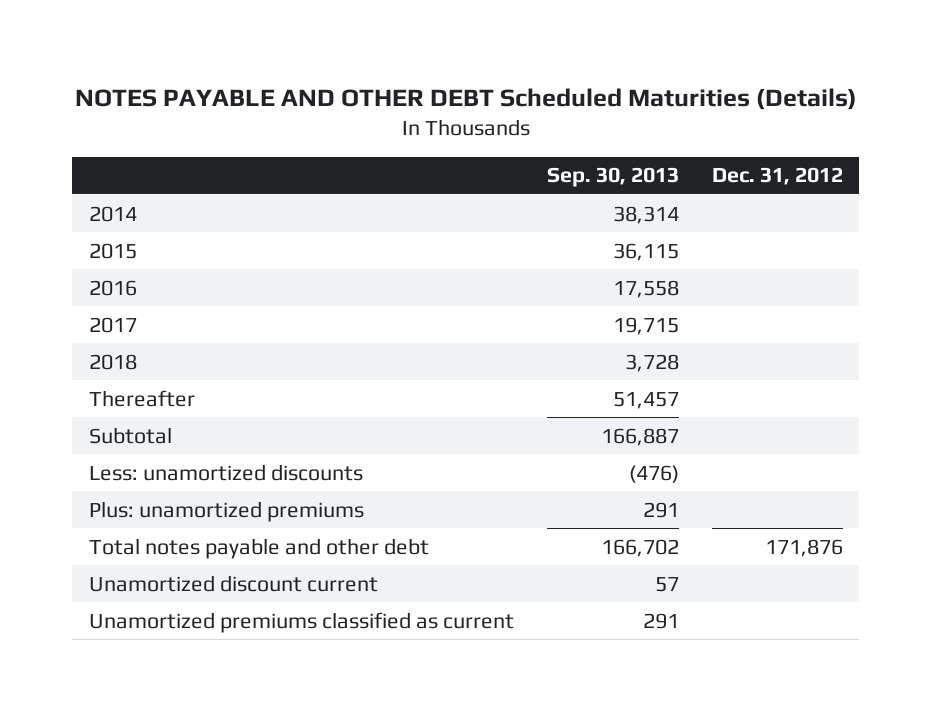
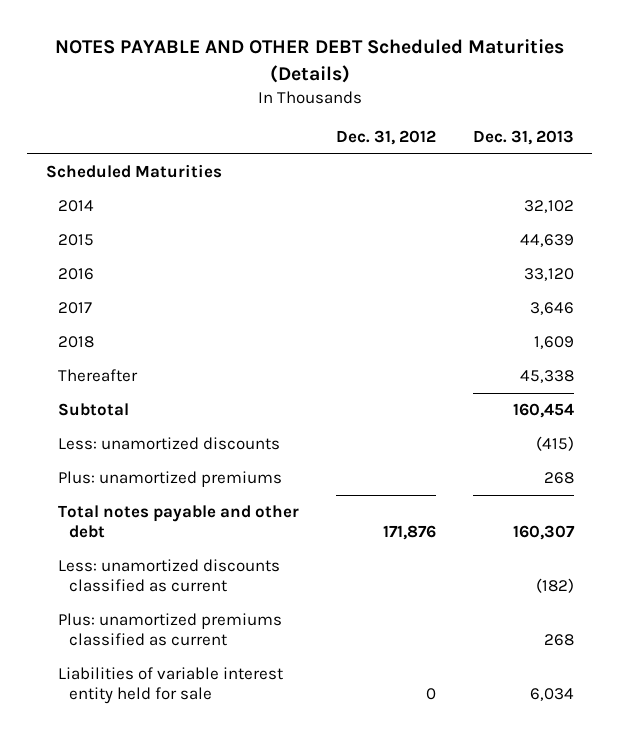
[546,167,679,188] Sep. 30, 2013 -> none
none -> [472,130,574,146] Dec. 31, 2013
none -> [45,164,222,179] Scheduled Maturities
[88,574,378,592] Unamortized discount current -> [57,559,280,593] Less: unamortized discounts classified as current
[88,611,514,633] Unamortized premiums classified as current -> [57,613,282,647] Plus: unamortized premiums classified as current
none -> [57,667,283,705] Liabilities of variable interest entity held for sale

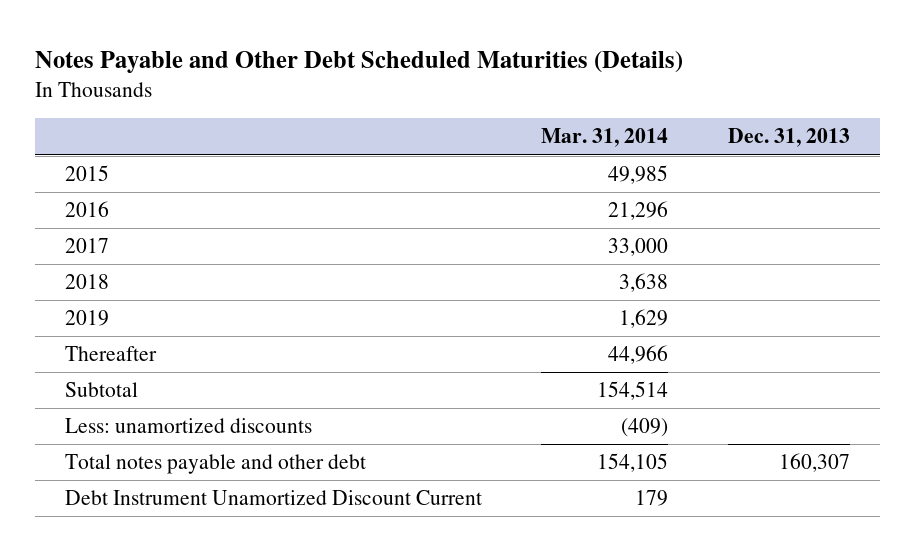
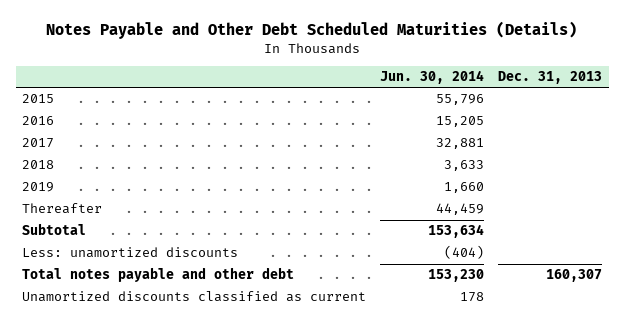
[541,128,669,148] Mar. 31, 2014 -> none
none -> [380,69,485,84] Jun. 30, 2014
[64,490,482,506] Debt Instrument Unamortized Discount Current -> [22,291,367,303] Unamortized discounts classified as current

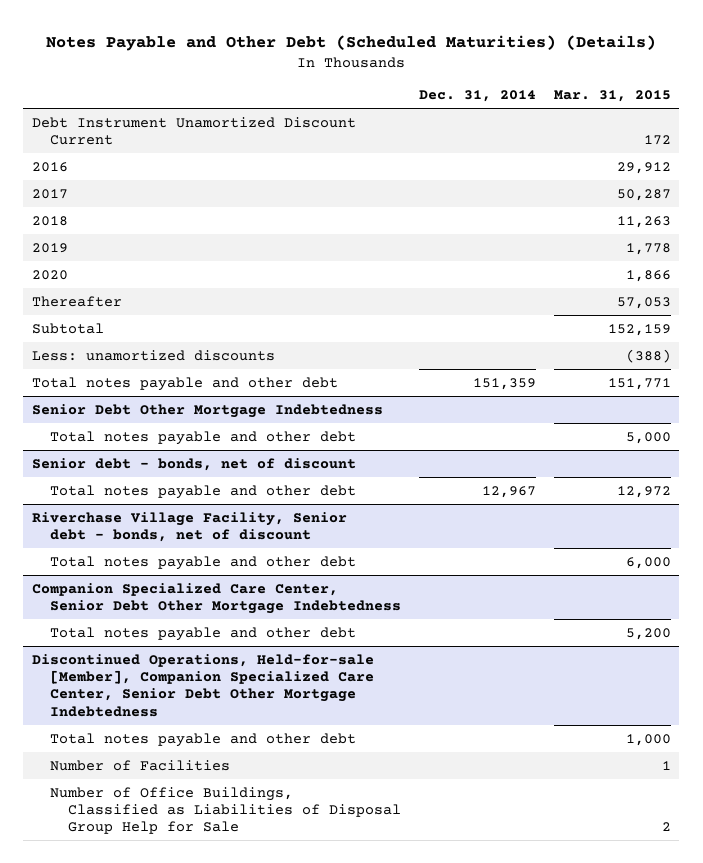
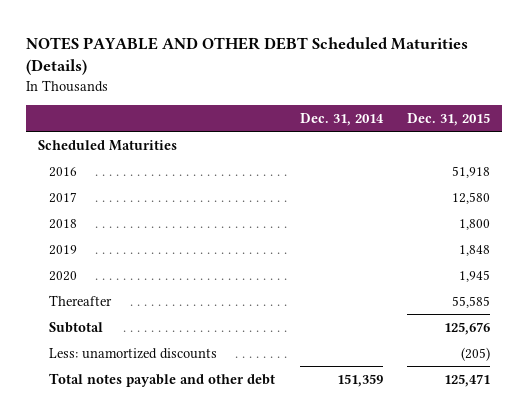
[46,34,657,51] Notes Payable and Other Debt (Scheduled Maturities) (Details) -> [26,36,469,76] NOTES PAYABLE AND OTHER DEBT Scheduled Maturities (Details)
[553,90,671,103] Mar. 31, 2015 -> none
none -> [406,113,490,127] Dec. 31, 2015
[32,116,357,146] Debt Instrument Unamortized Discount Current -> none
none -> [38,139,178,151] Scheduled Maturities
[32,403,384,418] Senior Debt Other Mortgage Indebtedness -> none
[50,430,357,445] Total notes payable and other debt -> none
[32,457,357,471] Senior debt - bonds, net of discount -> none
[50,484,357,499] Total notes payable and other debt -> none
[32,511,348,543] Riverchase Village Facility, Senior debt - bonds, net of discount -> none
[50,555,357,570] Total notes payable and other debt -> none
[32,582,402,615] Companion Specialized Care Center, Senior Debt Other Mortgage Indebtedness -> none
[50,626,357,641] Total notes payable and other debt -> none
[32,653,375,717] Discontinued Operations, Held-for-sale [Member], Companion Specialized Care Center, Senior Debt Other Mortgage Indebtedness -> none
[50,732,357,747] Total notes payable and other debt -> none
[50,759,231,771] Number of Facilities -> none
[50,786,401,835] Number of Office Buildings, Classified as Liabilities of Disposal Group Help for Sale -> none

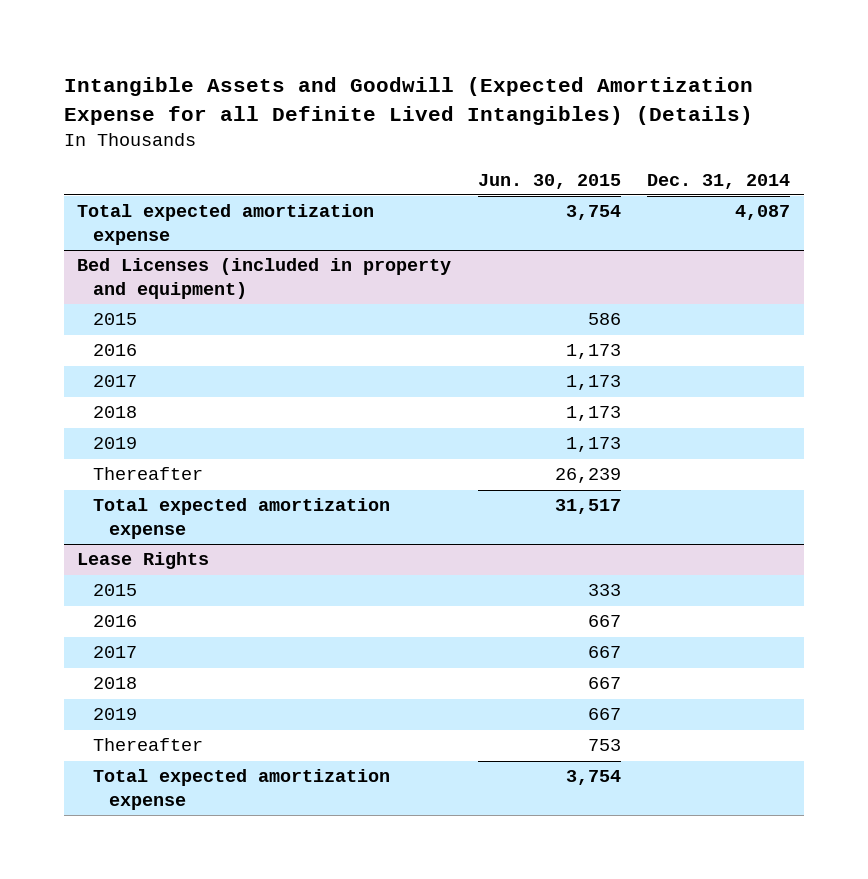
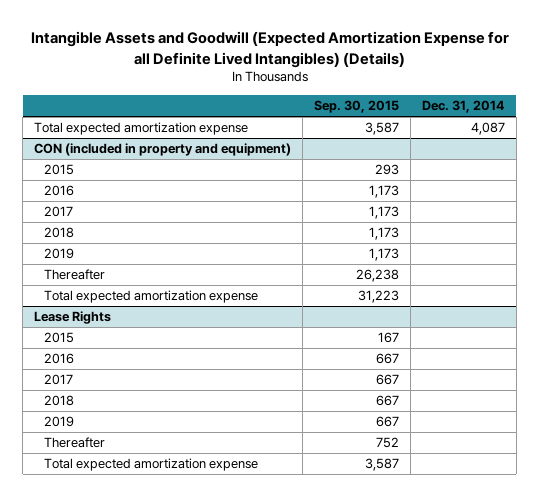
[477,173,621,189] Jun. 30, 2015 -> none
none -> [314,99,400,113] Sep. 30, 2015
[77,258,452,299] Bed Licenses (included in property and equipment) -> [34,143,292,157] CON (included in property and equipment)

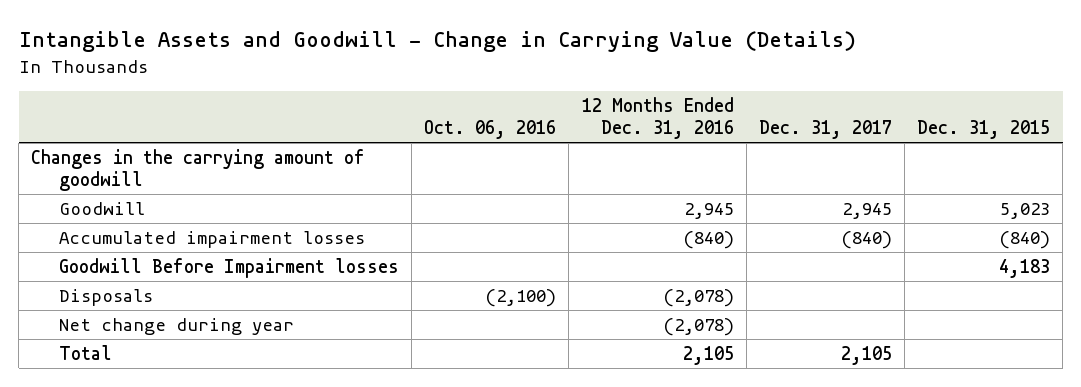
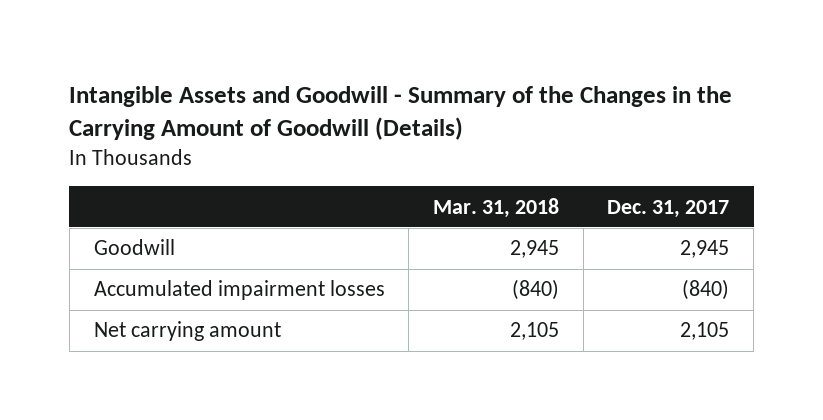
[18,31,856,53] Intangible Assets and Goodwill - Change in Carrying Value (Details) -> [69,85,733,140] Intangible Assets and Goodwill - Summary of the Changes in the Carrying Amount of Goodwill (Details)
[424,120,557,140] Oct. 06, 2016 -> none
[581,97,734,140] 12 Months Ended Dec. 31, 2016 -> none
[917,120,1051,140] Dec. 31, 2015 -> none
none -> [433,197,560,218] Mar. 31, 2018
[31,148,366,192] Changes in the carrying amount of goodwill -> none
[59,257,400,278] Goodwill Before Impairment losses -> none
[59,288,154,306] Disposals -> none
[59,317,295,335] Net change during year -> none
[59,344,113,360] Total -> [93,321,281,342] Net carrying amount

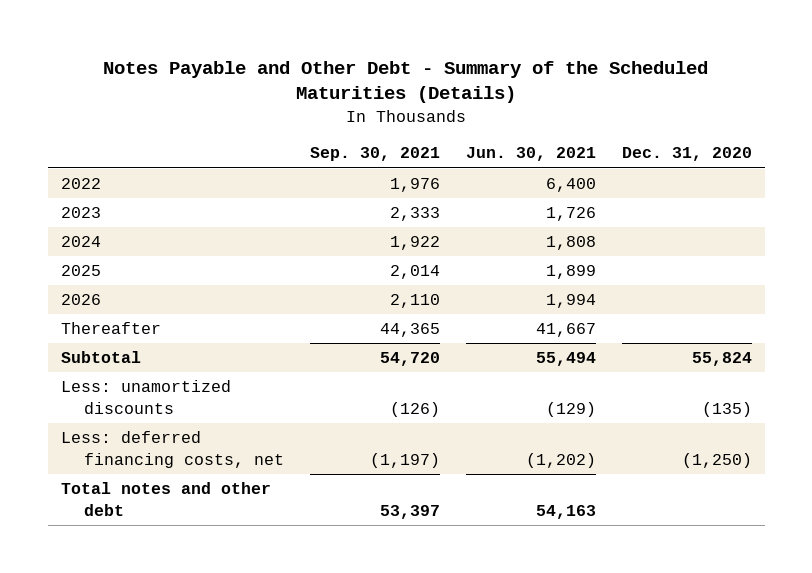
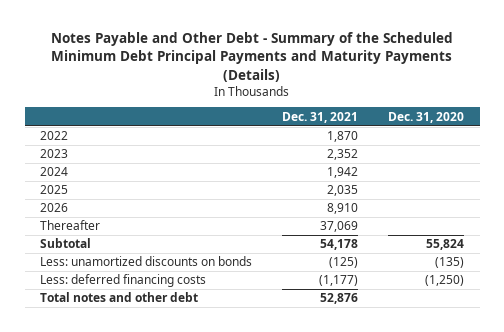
[103,60,709,104] Notes Payable and Other Debt - Summary of the Scheduled Maturities (Details) -> [51,32,454,82] Notes Payable and Other Debt - Summary of the Scheduled Minimum Debt Principal Payments and Maturity Payments (Details)
[310,147,441,162] Sep. 30, 2021 -> none
[465,147,596,162] Jun. 30, 2021 -> none
none -> [282,111,359,123] Dec. 31, 2021
[60,380,231,414] Less: unamortized discounts -> [39,256,252,267] Less: unamortized discounts on bonds
[60,431,285,468] Less: deferred financing costs, net -> [39,274,206,288] Less: deferred financing costs

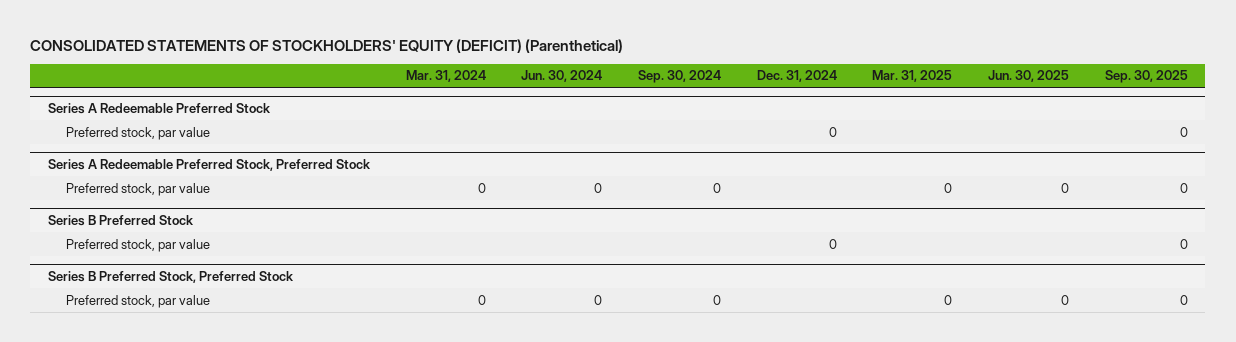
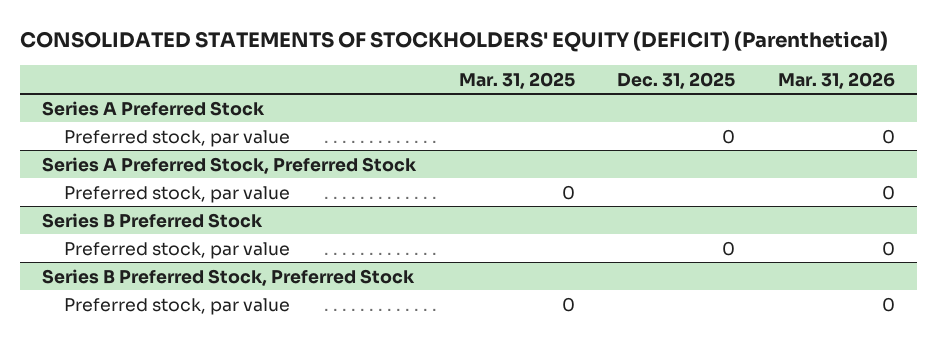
[405,70,486,83] Mar. 31, 2024 -> none
[521,70,603,83] Jun. 30, 2024 -> none
[637,70,721,84] Sep. 30, 2024 -> none
[756,70,837,83] Dec. 31, 2024 -> none
[987,70,1069,83] Jun. 30, 2025 -> none
[1104,70,1188,84] Sep. 30, 2025 -> none
none -> [617,71,736,89] Dec. 31, 2025
none -> [778,71,896,89] Mar. 31, 2026
[47,102,271,114] Series A Redeemable Preferred Stock -> [41,100,265,116] Series A Preferred Stock
[47,158,371,171] Series A Redeemable Preferred Stock, Preferred Stock -> [41,156,417,174] Series A Preferred Stock, Preferred Stock

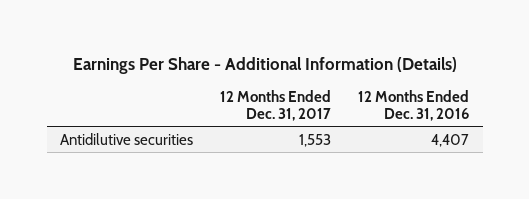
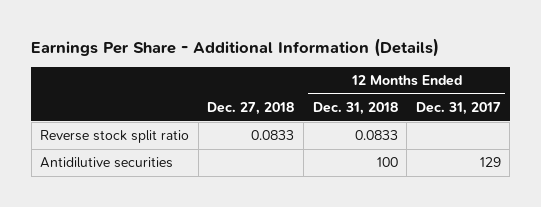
[358,90,470,122] 12 Months Ended Dec. 31, 2016 -> none
none -> [207,102,295,116] Dec. 27, 2018
none -> [312,102,398,116] Dec. 31, 2018
none -> [40,130,190,144] Reverse stock split ratio
[299,133,332,147] 1,553 -> [479,157,501,168] 129

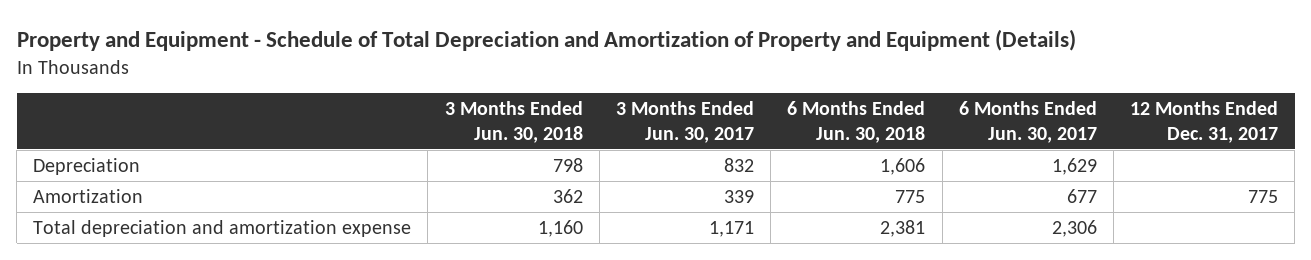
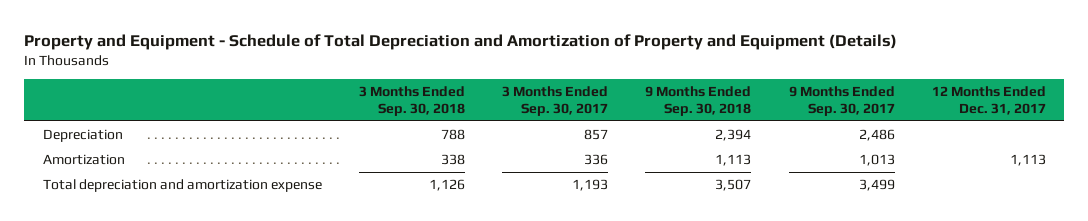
[444,101,583,143] 3 Months Ended Jun. 30, 2018 -> none
[616,101,755,143] 3 Months Ended Jun. 30, 2017 -> none
[787,101,926,143] 6 Months Ended Jun. 30, 2018 -> none
[958,101,1097,143] 6 Months Ended Jun. 30, 2017 -> none
none -> [358,86,465,117] 3 Months Ended Sep. 30, 2018
none -> [502,86,609,117] 3 Months Ended Sep. 30, 2017
none -> [645,86,752,117] 9 Months Ended Sep. 30, 2018
none -> [788,86,895,117] 9 Months Ended Sep. 30, 2017
[1248,189,1279,203] 775 -> [1009,153,1046,166] 1,113

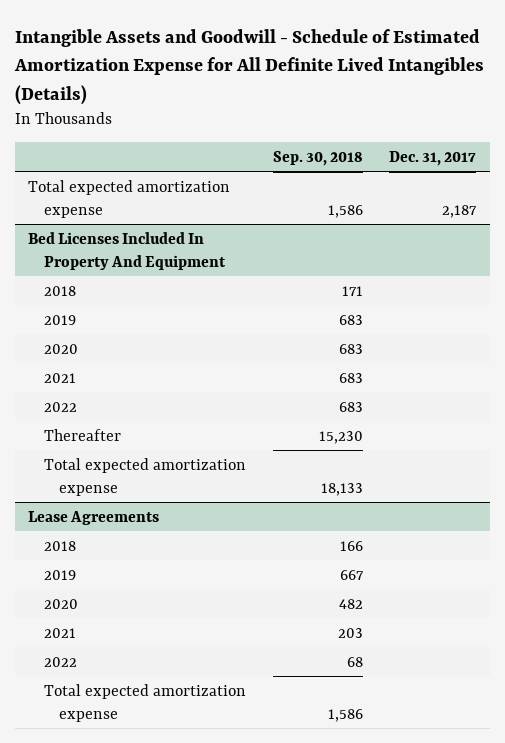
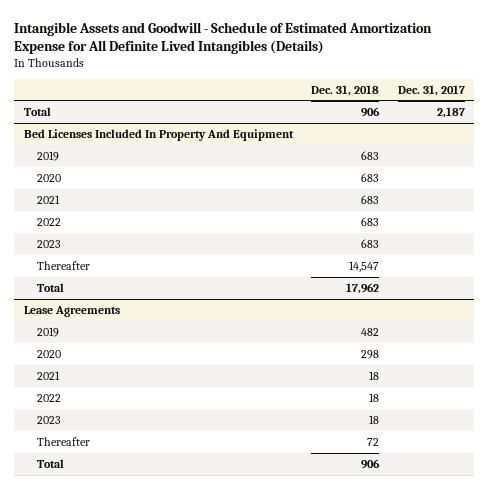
[272,150,363,166] Sep. 30, 2018 -> none
none -> [311,84,380,96] Dec. 31, 2018
[28,179,231,219] Total expected amortization expense -> [23,106,51,116] Total
[43,285,76,296] 2018 -> none
none -> [36,239,61,248] 2023
[43,457,246,497] Total expected amortization expense -> [36,282,64,292] Total
[43,540,76,551] 2018 -> none
none -> [36,415,61,424] 2023
none -> [36,436,90,446] Thereafter
[43,683,246,723] Total expected amortization expense -> [36,458,64,468] Total

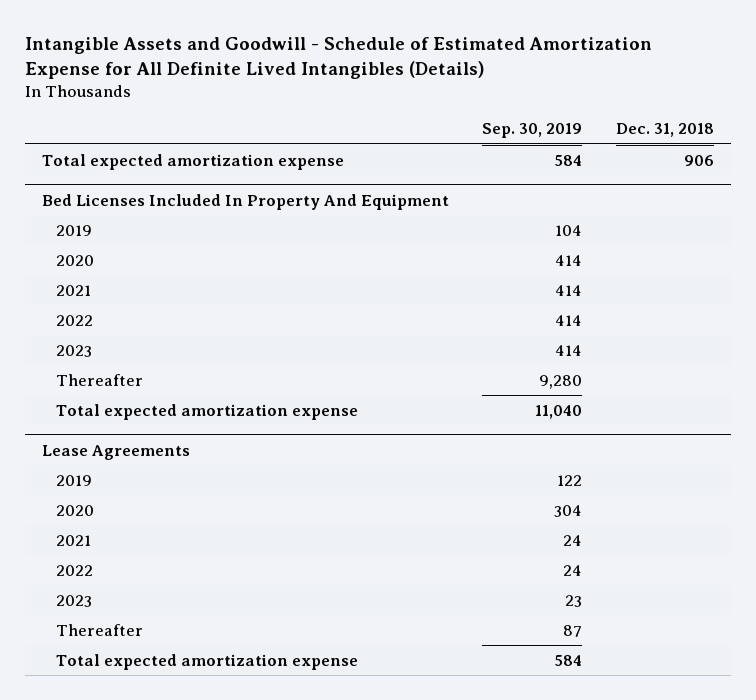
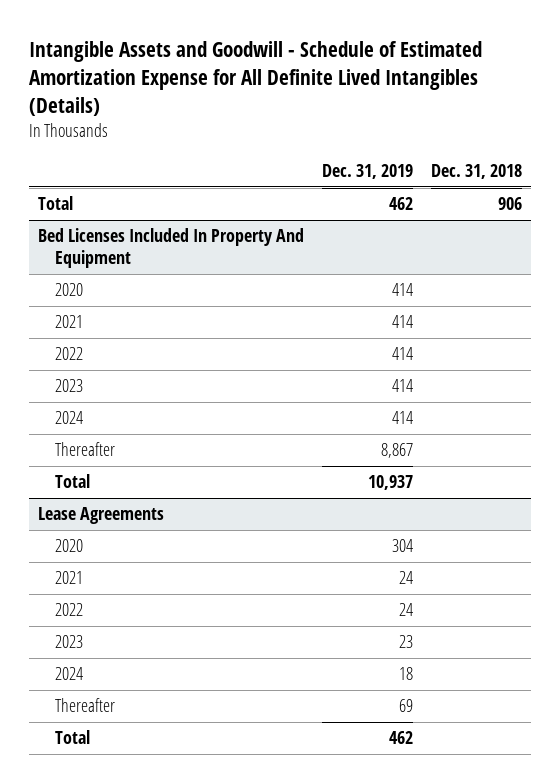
[482,123,583,139] Sep. 30, 2019 -> none
none -> [321,164,413,180] Dec. 31, 2019
[41,153,344,170] Total expected amortization expense -> [37,196,73,211] Total
[55,224,92,236] 2019 -> none
none -> [55,411,84,425] 2024
[55,403,358,420] Total expected amortization expense -> [55,474,91,489] Total
[55,474,92,486] 2019 -> none
none -> [55,667,84,681] 2024
[55,653,358,670] Total expected amortization expense -> [55,730,91,745] Total

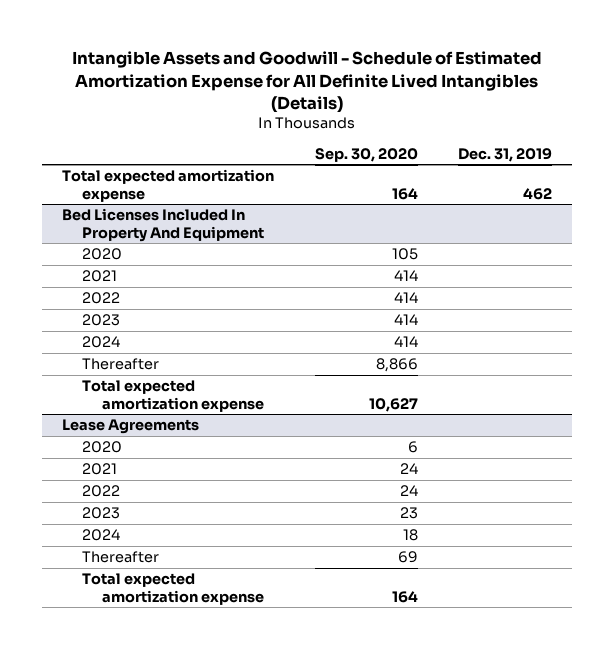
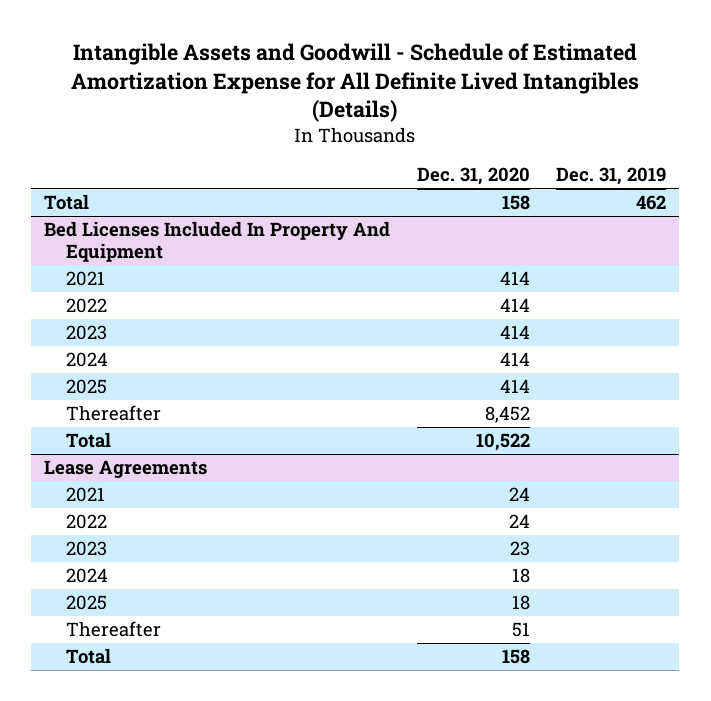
[314,147,418,162] Sep. 30, 2020 -> none
none -> [416,167,530,186] Dec. 31, 2020
[62,169,275,202] Total expected amortization expense -> [44,194,90,211] Total
[82,248,123,261] 2020 -> none
none -> [66,379,108,395] 2025
[82,380,265,412] Total expected amortization expense -> [66,432,112,449] Total
[82,441,123,454] 2020 -> none
none -> [66,595,108,611] 2025
[82,573,265,605] Total expected amortization expense -> [66,648,112,665] Total

